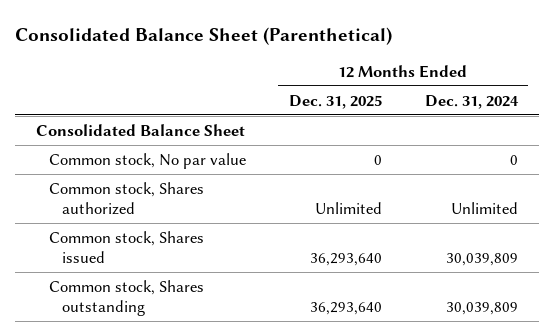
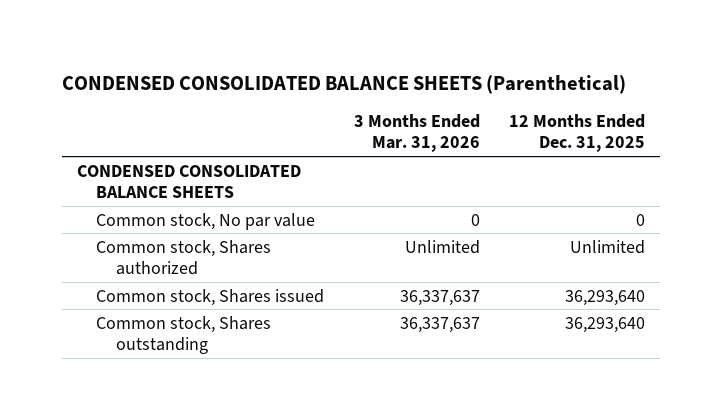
[14,26,392,45] Consolidated Balance Sheet (Parenthetical) -> [61,74,626,94] CONDENSED CONSOLIDATED BALANCE SHEETS (Parenthetical)
[424,94,519,109] Dec. 31, 2024 -> none
none -> [353,113,480,153] 3 Months Ended Mar. 31, 2026
[36,123,246,136] Consolidated Balance Sheet -> [76,164,301,198] CONDENSED CONSOLIDATED BALANCE SHEETS

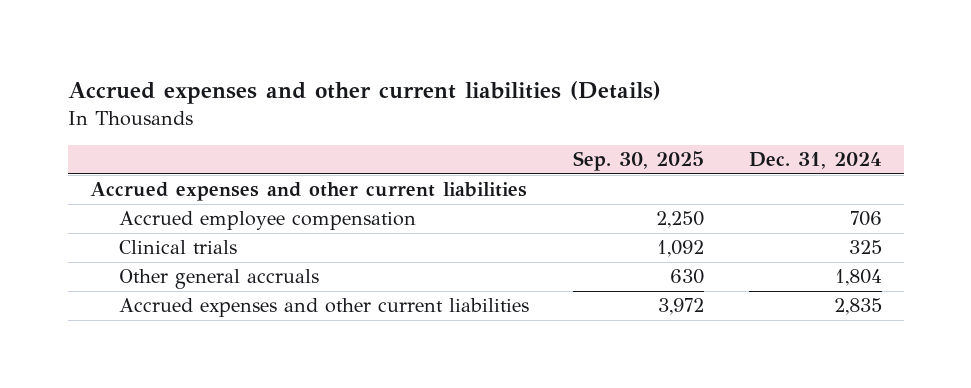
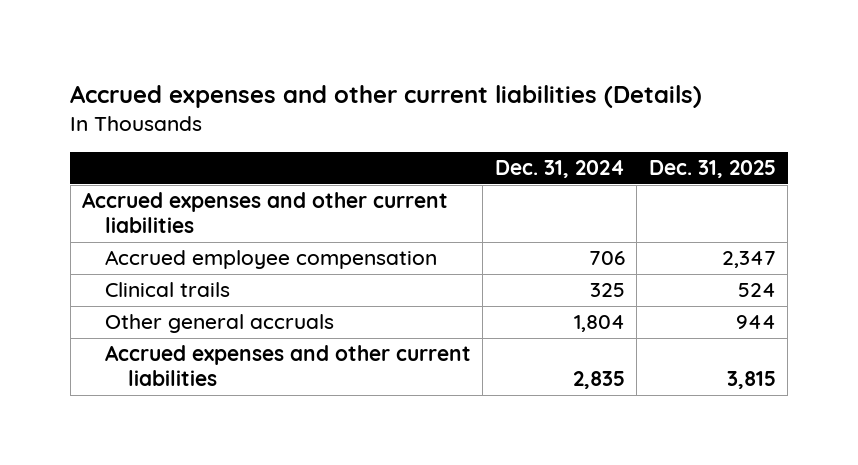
[573,151,705,172] Sep. 30, 2025 -> none
none -> [648,160,776,179] Dec. 31, 2025
[118,240,237,255] Clinical trials -> [105,282,231,298] Clinical trails

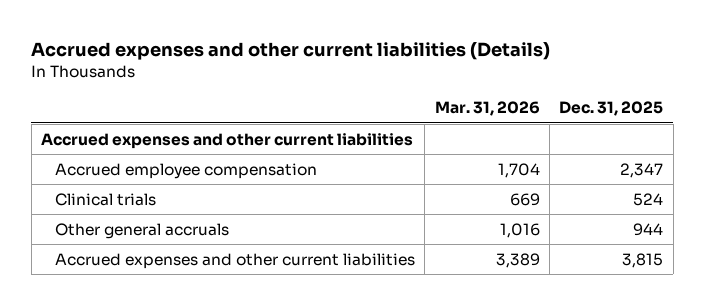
[494,160,625,179] Dec. 31, 2024 -> none
none -> [434,101,540,117] Mar. 31, 2026
[105,282,231,298] Clinical trails -> [54,192,156,206] Clinical trials

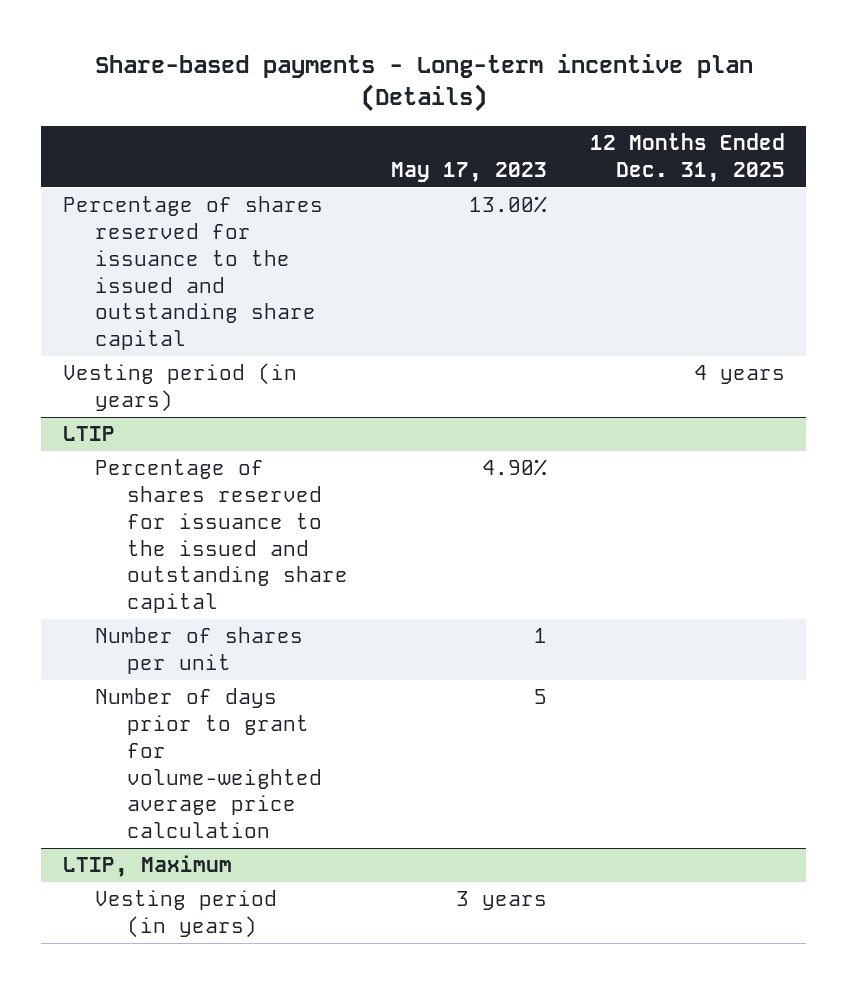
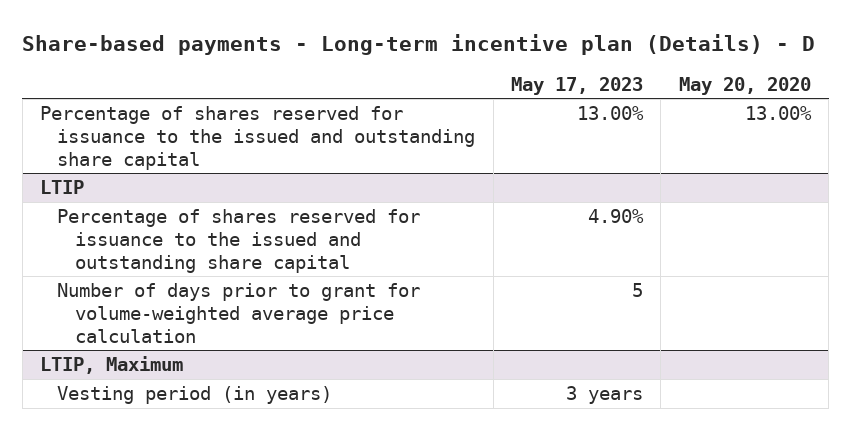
[94,54,753,113] Share-based payments - Long-term incentive plan (Details) -> [22,33,816,55] Share-based payments - Long-term incentive plan (Details) - D
[589,133,785,183] 12 Months Ended Dec. 31, 2025 -> none
none -> [678,76,811,95] May 20, 2020
[62,363,297,412] Vesting period (in years) -> none
[95,627,304,674] Number of shares per unit -> none

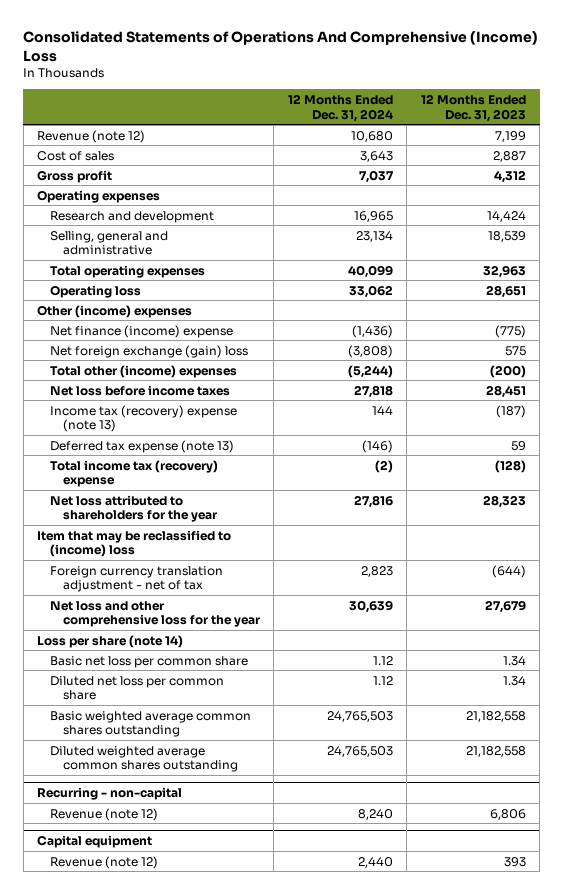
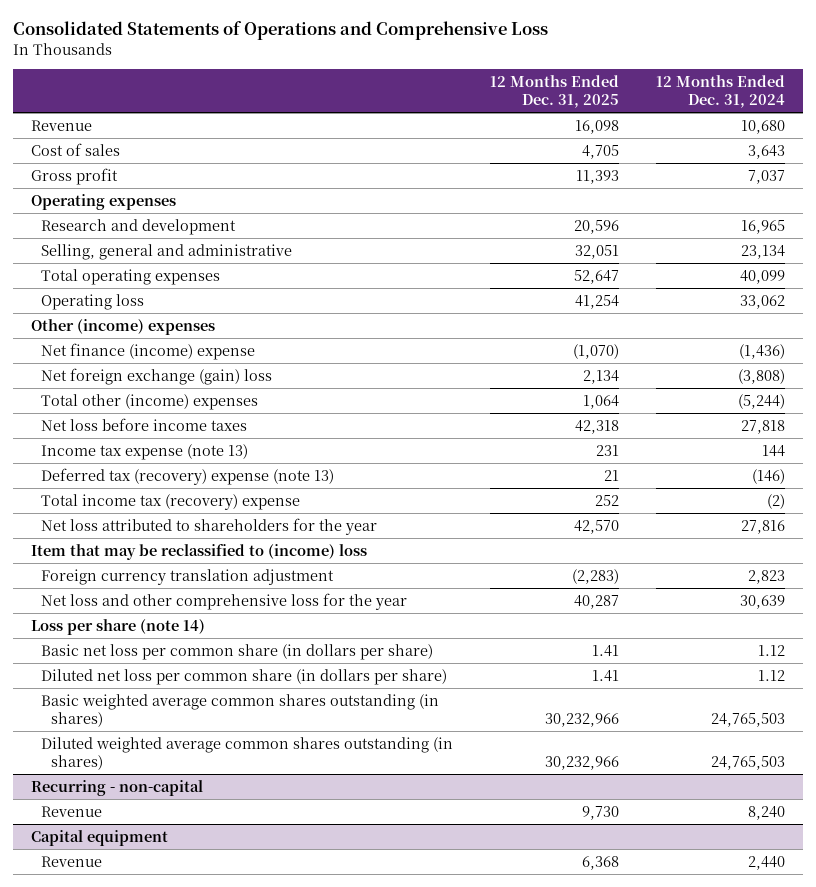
[23,30,539,62] Consolidated Statements of Operations And Comprehensive (Income) Loss -> [12,21,548,41] Consolidated Statements of Operations and Comprehensive Loss
[420,94,526,122] 12 Months Ended Dec. 31, 2023 -> none
none -> [489,74,619,109] 12 Months Ended Dec. 31, 2025
[37,129,146,143] Revenue (note 12) -> [31,119,93,131] Revenue
[49,404,237,433] Income tax (recovery) expense (note 13) -> [41,443,249,460] Income tax expense (note 13)
[49,439,234,453] Deferred tax expense (note 13) -> [41,467,335,485] Deferred tax (recovery) expense (note 13)
[49,565,223,593] Foreign currency translation adjustment - net of tax -> [41,568,335,585] Foreign currency translation adjustment
[49,655,248,668] Basic net loss per common share -> [41,643,434,660] Basic net loss per common share (in dollars per share)
[49,675,224,701] Diluted net loss per common share -> [41,668,448,685] Diluted net loss per common share (in dollars per share)
[49,710,251,738] Basic weighted average common shares outstanding -> [41,693,440,728] Basic weighted average common shares outstanding (in shares)
[49,745,238,773] Diluted weighted average common shares outstanding -> [41,736,454,771] Diluted weighted average common shares outstanding (in shares)
[49,807,158,821] Revenue (note 12) -> [41,805,103,817] Revenue
[49,855,158,869] Revenue (note 12) -> [41,855,103,867] Revenue

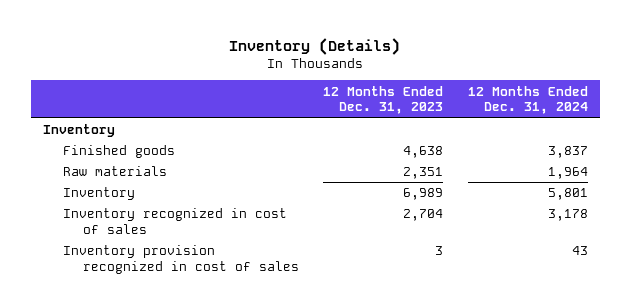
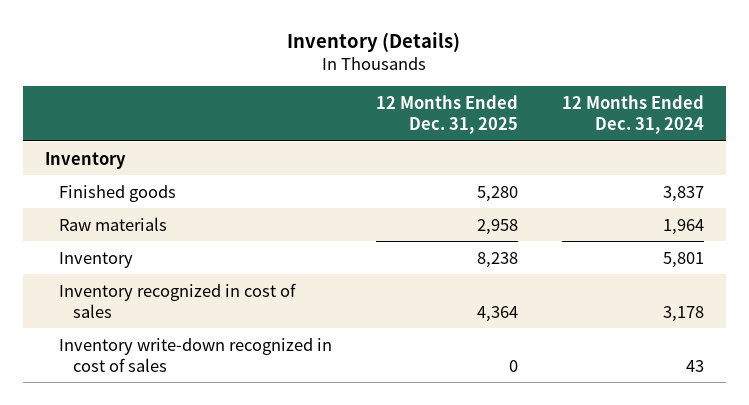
[323,85,444,115] 12 Months Ended Dec. 31, 2023 -> none
none -> [375,95,518,135] 12 Months Ended Dec. 31, 2025
[63,245,299,274] Inventory provision recognized in cost of sales -> [58,337,332,372] Inventory write-down recognized in cost of sales

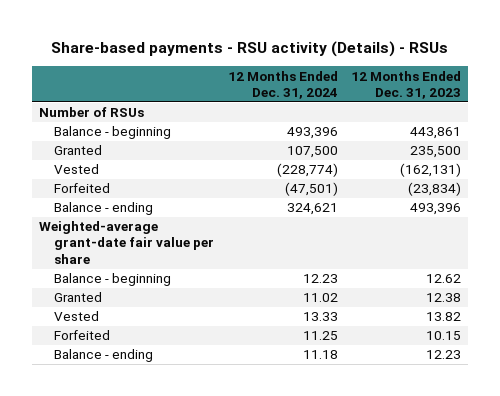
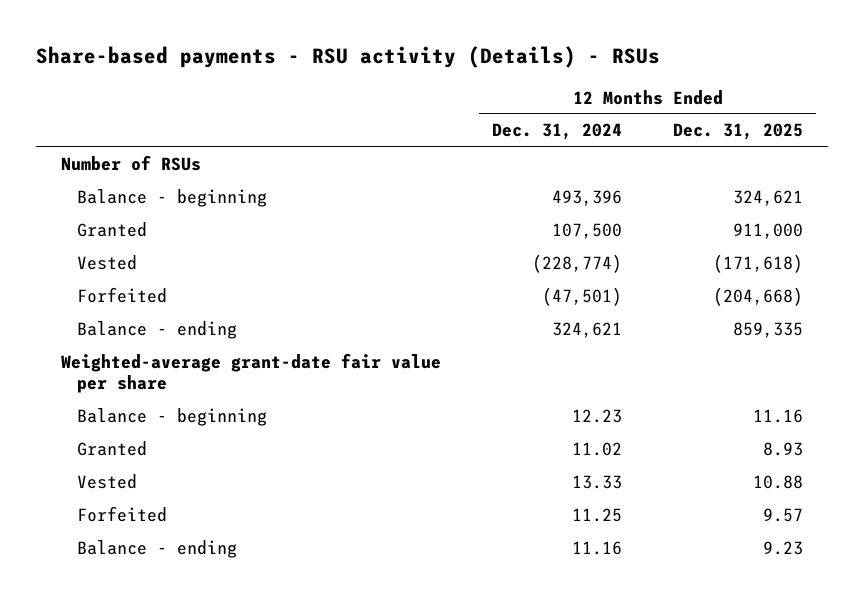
[351,70,462,99] 12 Months Ended Dec. 31, 2023 -> none
none -> [673,123,804,141] Dec. 31, 2025
[302,350,338,360] 11.18 -> [572,540,623,555] 11.16

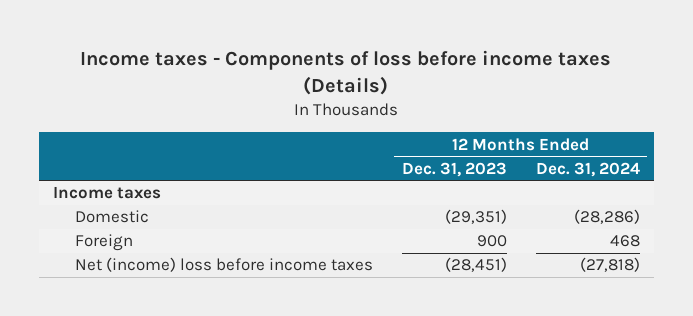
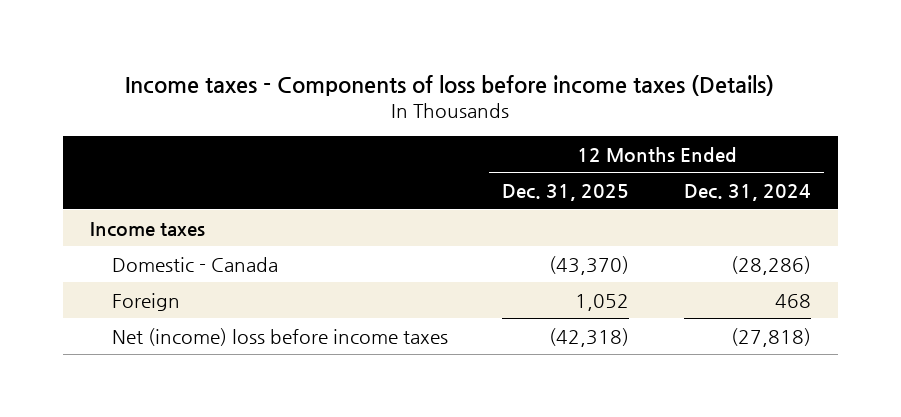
[401,161,507,177] Dec. 31, 2023 -> none
none -> [502,184,630,202] Dec. 31, 2025
[74,210,149,224] Domestic -> [112,256,279,272] Domestic - Canada

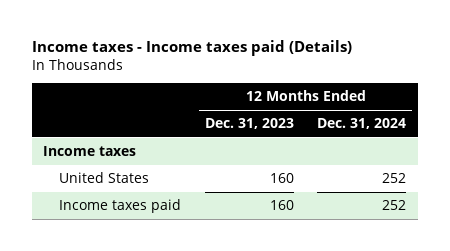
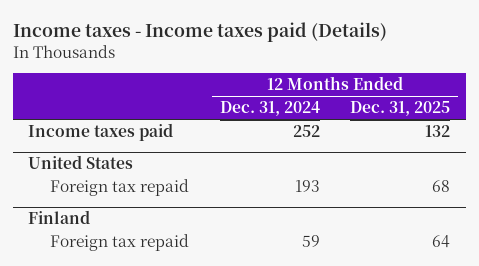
[204,118,294,130] Dec. 31, 2023 -> none
none -> [350,101,451,117] Dec. 31, 2025
[43,146,137,157] Income taxes -> none
[58,172,149,184] United States -> none
none -> [28,155,134,170] United States
none -> [50,179,190,197] Foreign tax repaid
none -> [28,210,91,225] Finland
none -> [50,234,190,252] Foreign tax repaid

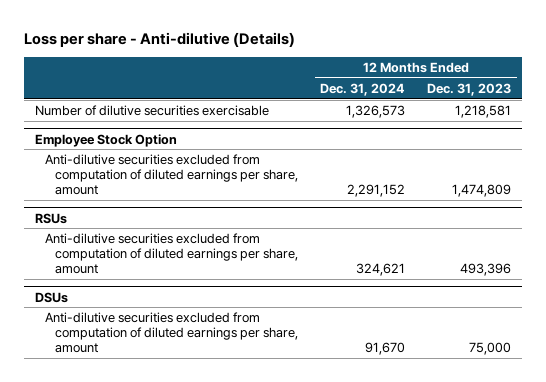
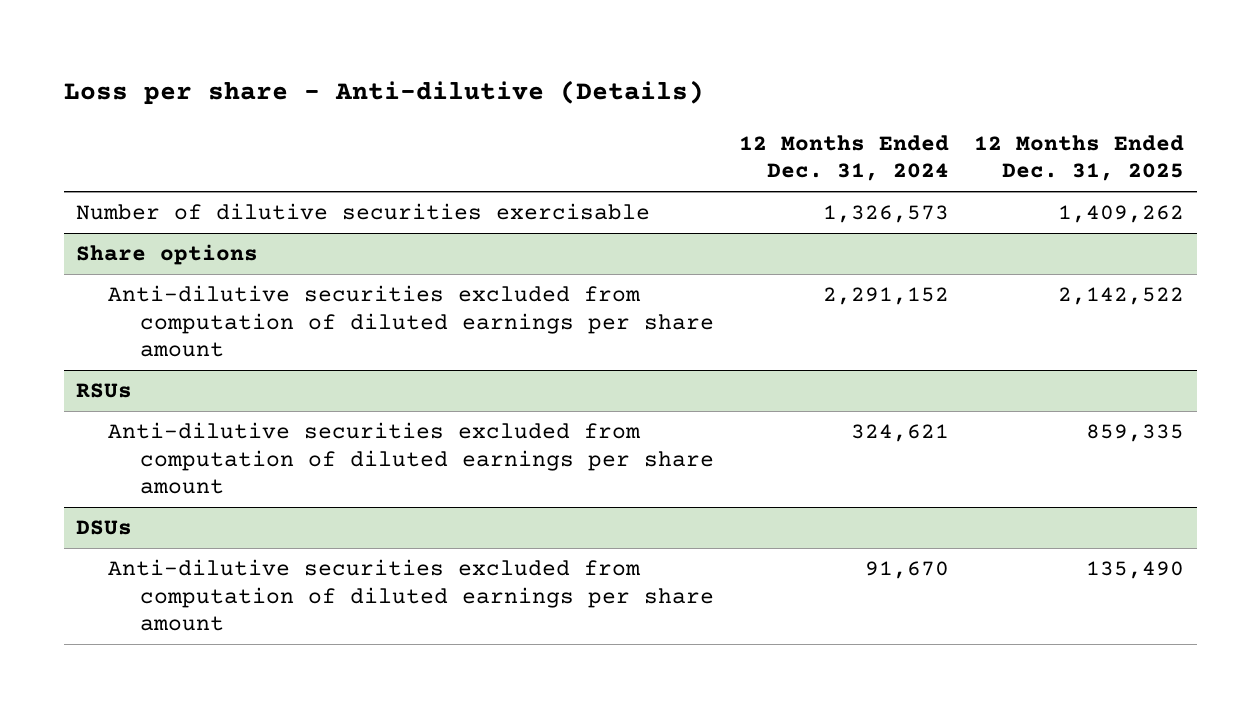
[427,82,512,96] Dec. 31, 2023 -> none
none -> [974,134,1185,182] 12 Months Ended Dec. 31, 2025
[34,133,177,147] Employee Stock Option -> [76,244,259,266] Share options
[44,154,298,195] Anti-dilutive securities excluded from computation of diluted earnings per share, amount -> [108,285,715,358] Anti-dilutive securities excluded from computation of diluted earnings per share amount
[44,233,298,274] Anti-dilutive securities excluded from computation of diluted earnings per share, amount -> [108,422,715,495] Anti-dilutive securities excluded from computation of diluted earnings per share amount
[44,312,298,353] Anti-dilutive securities excluded from computation of diluted earnings per share, amount -> [108,559,715,632] Anti-dilutive securities excluded from computation of diluted earnings per share amount

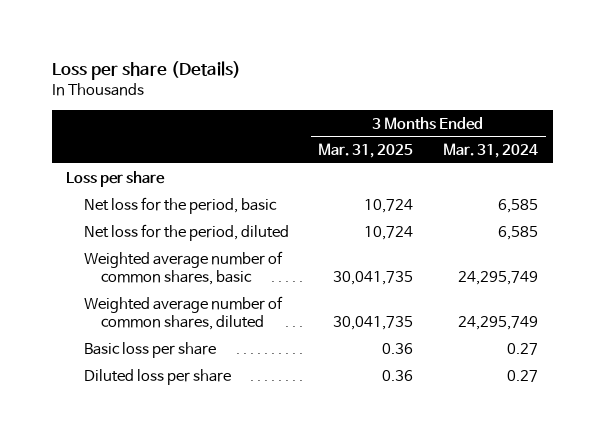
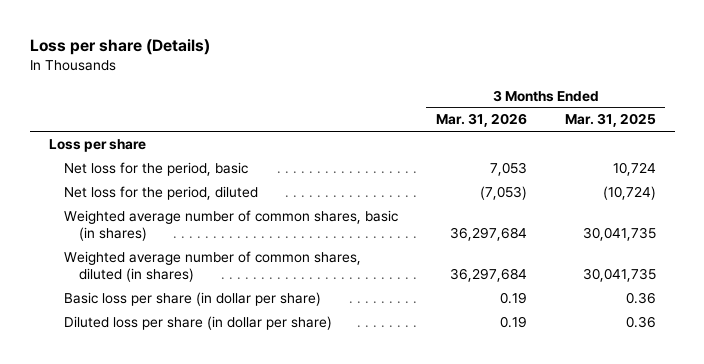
[443,143,539,159] Mar. 31, 2024 -> none
none -> [435,113,527,128] Mar. 31, 2026
[364,225,414,240] 10,724 -> [602,185,656,200] (10,724)
[83,250,283,285] Weighted average number of common shares, basic -> [63,209,398,241] Weighted average number of common shares, basic (in shares)
[83,295,283,330] Weighted average number of common shares, diluted -> [63,250,361,282] Weighted average number of common shares, diluted (in shares)
[83,341,216,358] Basic loss per share -> [63,291,321,306] Basic loss per share (in dollar per share)
[83,368,231,385] Diluted loss per share -> [63,315,332,330] Diluted loss per share (in dollar per share)

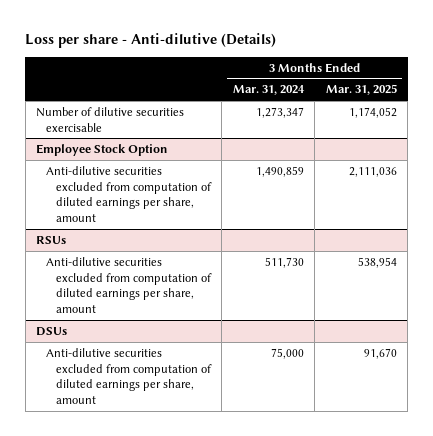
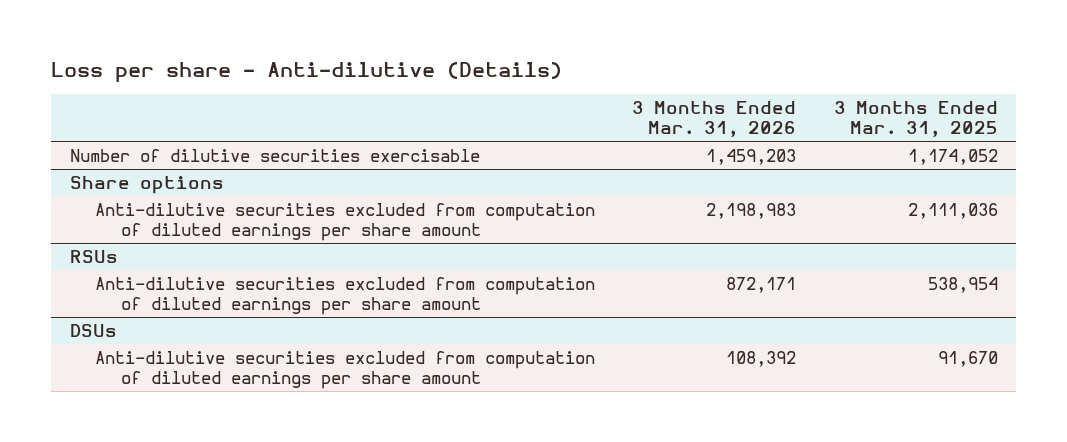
[232,85,305,96] Mar. 31, 2024 -> none
none -> [632,101,797,138] 3 Months Ended Mar. 31, 2026
[36,143,169,156] Employee Stock Option -> [69,175,224,194] Share options
[45,165,212,223] Anti-dilutive securities excluded from computation of diluted earnings per share, amount -> [95,202,596,242] Anti-dilutive securities excluded from computation of diluted earnings per share amount
[45,256,212,314] Anti-dilutive securities excluded from computation of diluted earnings per share, amount -> [95,276,596,316] Anti-dilutive securities excluded from computation of diluted earnings per share amount
[45,347,212,405] Anti-dilutive securities excluded from computation of diluted earnings per share, amount -> [95,350,596,390] Anti-dilutive securities excluded from computation of diluted earnings per share amount

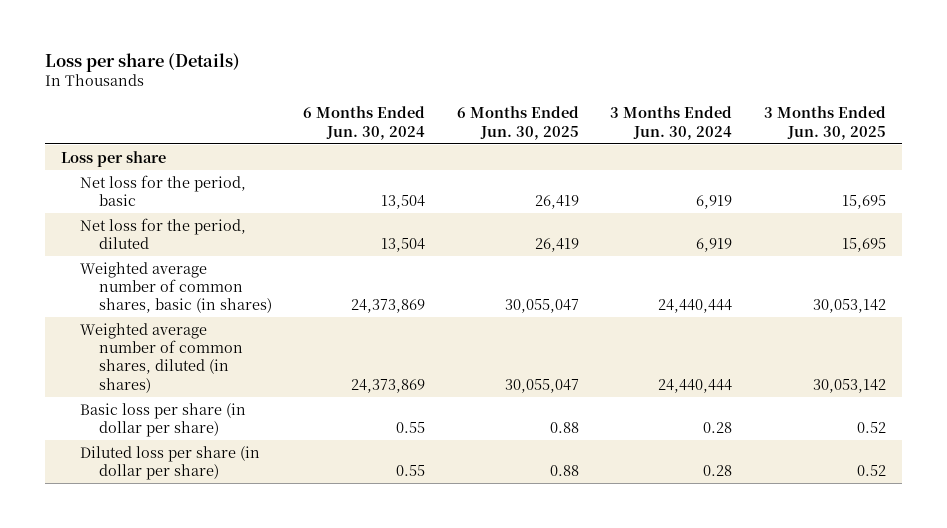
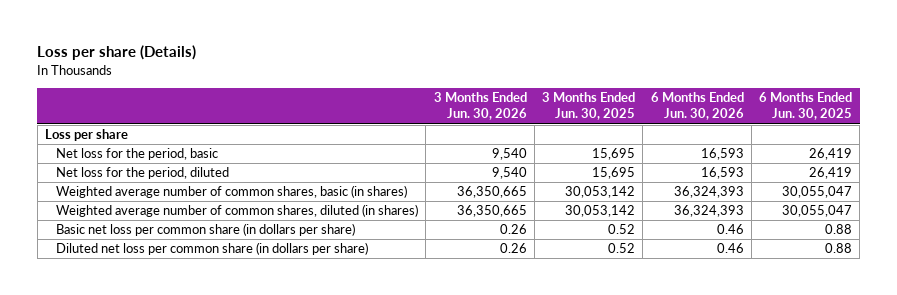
[303,106,426,140] 6 Months Ended Jun. 30, 2024 -> none
[610,106,733,140] 3 Months Ended Jun. 30, 2024 -> none
none -> [433,92,527,121] 3 Months Ended Jun. 30, 2026
none -> [650,92,744,121] 6 Months Ended Jun. 30, 2026
[79,402,246,437] Basic loss per share (in dollar per share) -> [56,223,356,237] Basic net loss per common share (in dollars per share)
[79,445,260,480] Diluted loss per share (in dollar per share) -> [56,242,369,256] Diluted net loss per common share (in dollars per share)

